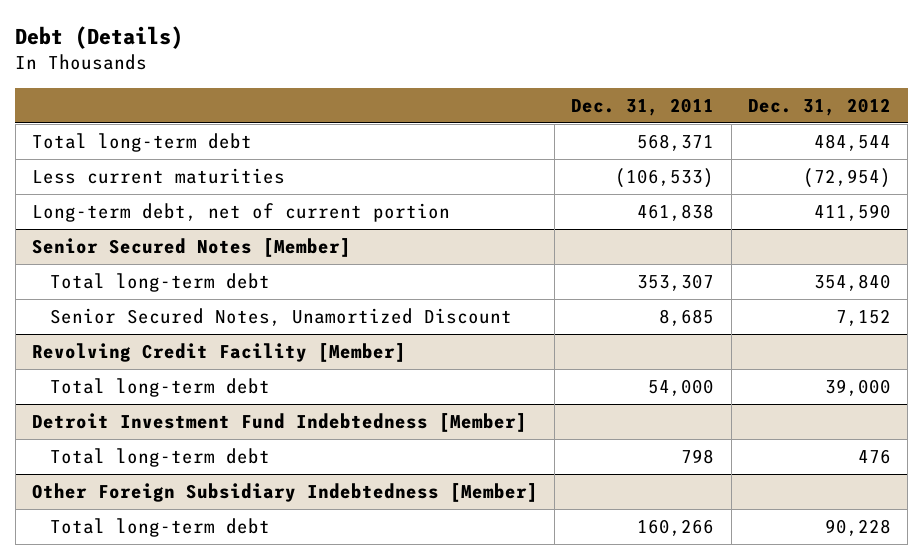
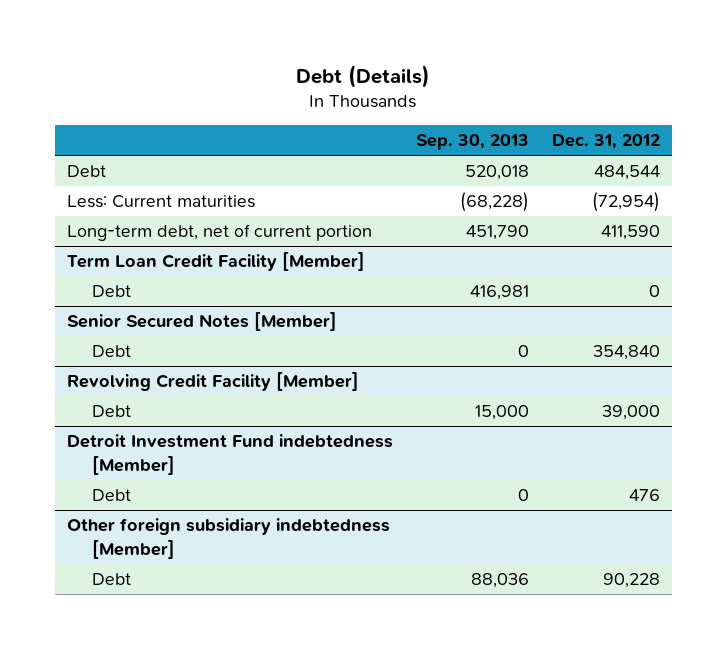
[571,97,715,116] Dec. 31, 2011 -> none
none -> [415,134,529,151] Sep. 30, 2013
[31,133,252,153] Total long-term debt -> [66,165,106,178] Debt
[31,168,285,185] Less current maturities -> [66,195,255,209] Less: Current maturities
none -> [66,252,365,272] Term Loan Credit Facility [Member]
none -> [91,285,131,298] Debt
[49,308,512,327] Senior Secured Notes, Unamortized Discount -> none
[49,273,270,293] Total long-term debt -> [91,345,131,358] Debt
[49,378,270,398] Total long-term debt -> [91,405,131,418] Debt
[31,413,527,433] Detroit Investment Fund Indebtedness [Member] -> [66,434,393,475] Detroit Investment Fund indebtedness [Member]
[49,448,270,468] Total long-term debt -> [91,489,131,502] Debt
[31,483,538,503] Other Foreign Subsidiary Indebtedness [Member] -> [66,518,390,559] Other foreign subsidiary indebtedness [Member]
[49,518,270,538] Total long-term debt -> [91,573,131,586] Debt

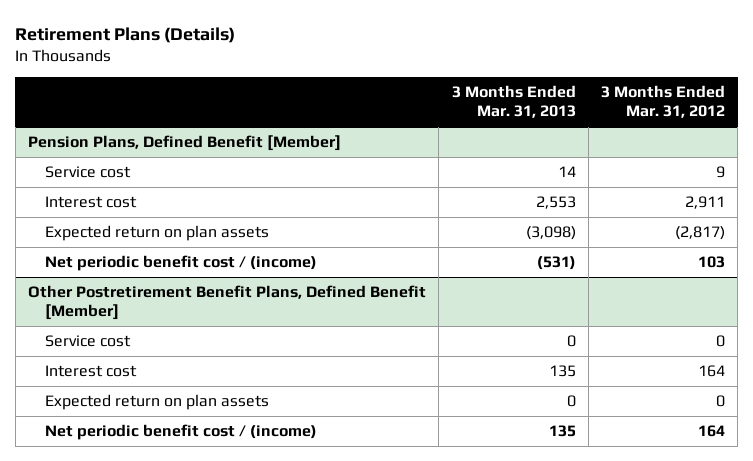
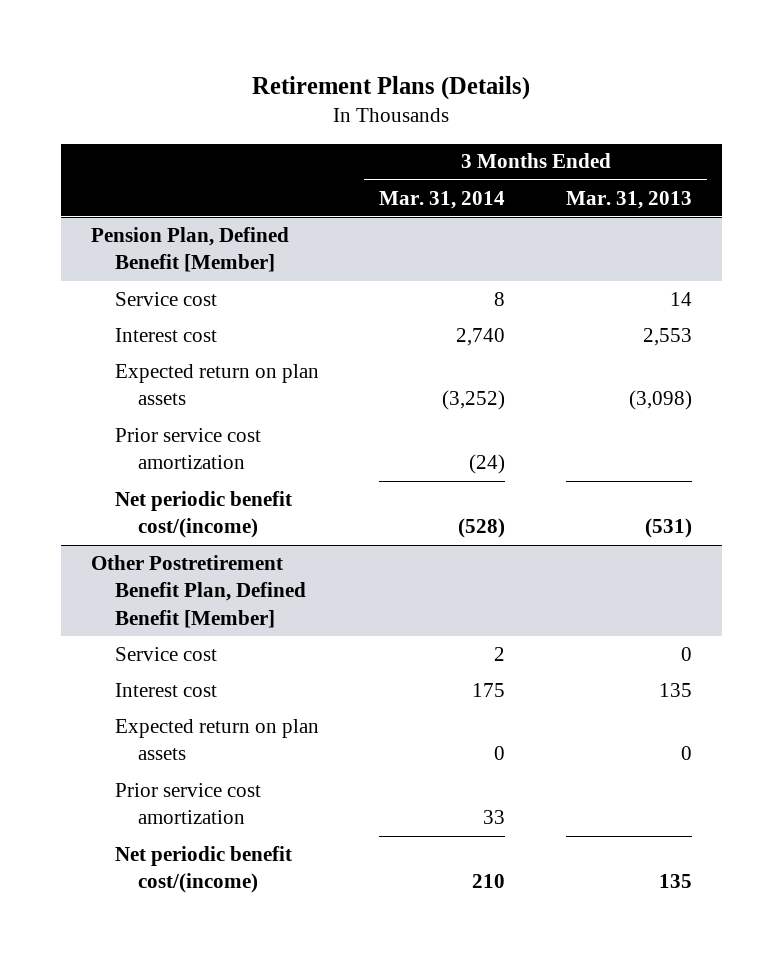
[601,85,726,119] 3 Months Ended Mar. 31, 2012 -> none
none -> [379,190,506,209] Mar. 31, 2014
[28,135,342,152] Pension Plans, Defined Benefit [Member] -> [90,226,289,273] Pension Plan, Defined Benefit [Member]
none -> [114,427,261,470] Prior service cost amortization
[45,255,318,272] Net periodic benefit cost / (income) -> [114,490,292,539] Net periodic benefit cost/(income)
[28,285,427,321] Other Postretirement Benefit Plans, Defined Benefit [Member] -> [90,554,306,628] Other Postretirement Benefit Plan, Defined Benefit [Member]
none -> [114,782,261,825] Prior service cost amortization
[45,424,318,441] Net periodic benefit cost / (income) -> [114,845,292,894] Net periodic benefit cost/(income)

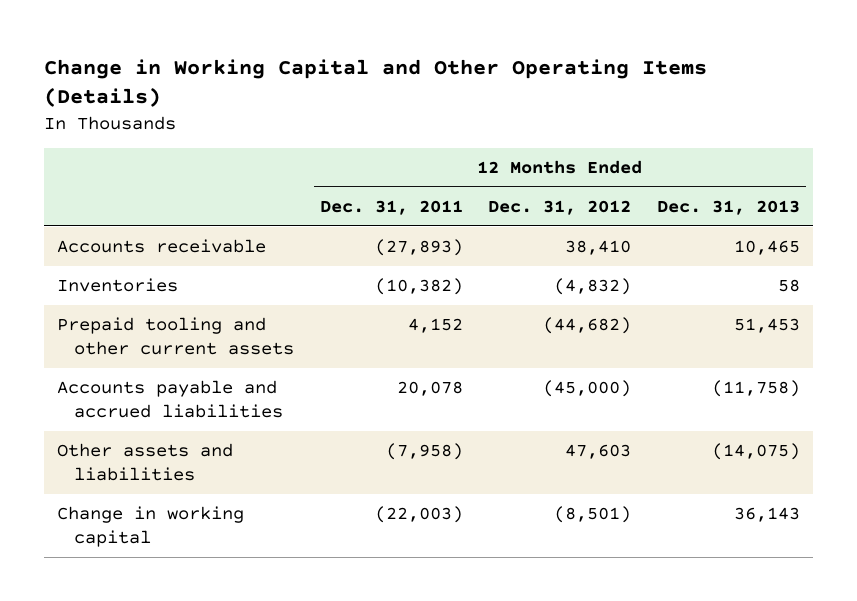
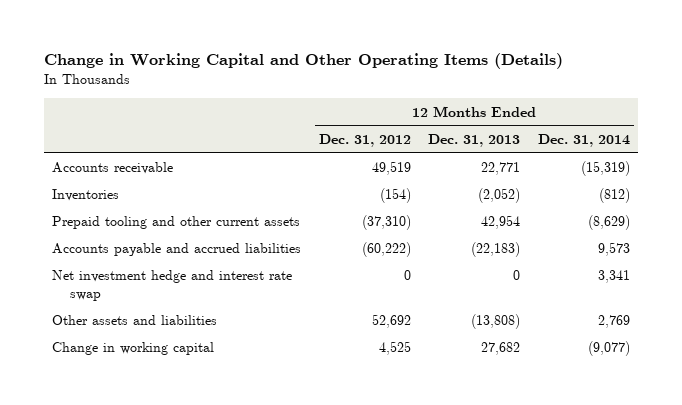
[319,199,463,215] Dec. 31, 2011 -> none
none -> [537,133,630,147] Dec. 31, 2014
[565,240,632,256] 38,410 -> [371,161,411,176] 49,519
[734,240,801,256] 10,465 -> [481,162,521,176] 22,771
[554,278,632,296] (4,832) -> [379,188,411,204] (154)
[778,279,801,293] 58 -> [478,188,521,204] (2,052)
[543,317,632,335] (44,682) -> [361,215,411,231] (37,310)
[734,318,801,334] 51,453 -> [481,215,521,230] 42,954
[543,380,632,398] (45,000) -> [361,242,411,258] (60,222)
[712,380,801,398] (11,758) -> [471,242,521,258] (22,183)
none -> [52,270,293,301] Net investment hedge and interest rate swap
[565,444,632,460] 47,603 -> [371,314,411,329] 52,692
[712,443,801,461] (14,075) -> [471,314,521,330] (13,808)
[554,506,632,524] (8,501) -> [378,341,411,356] 4,525
[734,507,801,523] 36,143 -> [481,342,521,356] 27,682

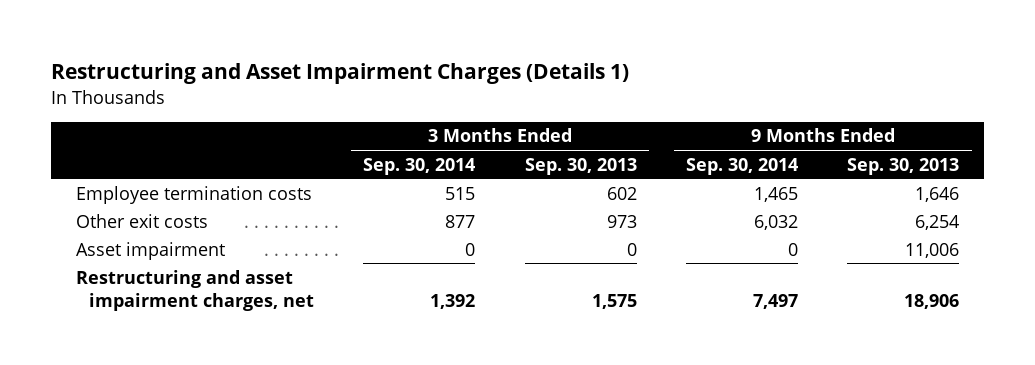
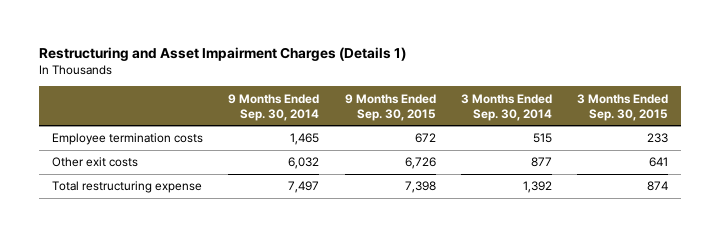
[524,157,637,175] Sep. 30, 2013 -> none
[847,157,960,175] Sep. 30, 2013 -> none
none -> [344,93,436,121] 9 Months Ended Sep. 30, 2015
none -> [577,93,669,121] 3 Months Ended Sep. 30, 2015
[75,241,225,260] Asset impairment -> none
[75,269,315,311] Restructuring and asset impairment charges, net -> [51,181,202,194] Total restructuring expense

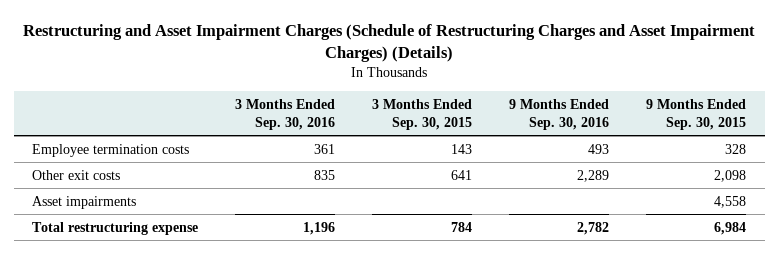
[39,46,407,61] Restructuring and Asset Impairment Charges (Details 1) -> [23,23,756,62] Restructuring and Asset Impairment Charges (Schedule of Restructuring Charges and Asset Impairment Charges) (Details)
[228,93,320,121] 9 Months Ended Sep. 30, 2014 -> none
[460,93,552,121] 3 Months Ended Sep. 30, 2014 -> none
none -> [235,99,336,130] 3 Months Ended Sep. 30, 2016
none -> [509,99,610,130] 9 Months Ended Sep. 30, 2016
[414,133,436,144] 672 -> [725,143,747,154] 328
[647,133,669,144] 233 -> [451,143,473,154] 143
[404,157,436,170] 6,726 -> [714,169,747,182] 2,098
none -> [32,195,137,209] Asset impairments
[404,181,436,194] 7,398 -> [714,221,747,235] 6,984
[647,181,669,192] 874 -> [451,221,473,232] 784

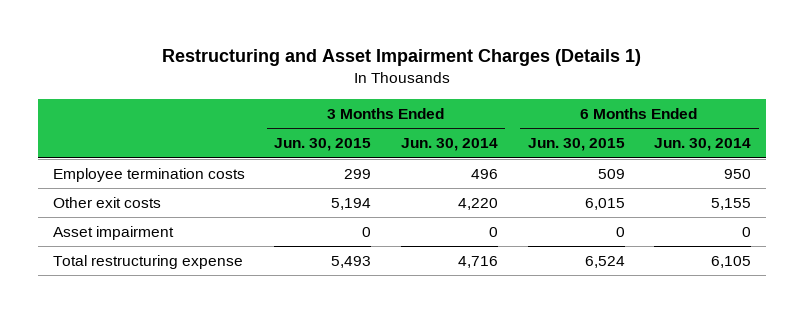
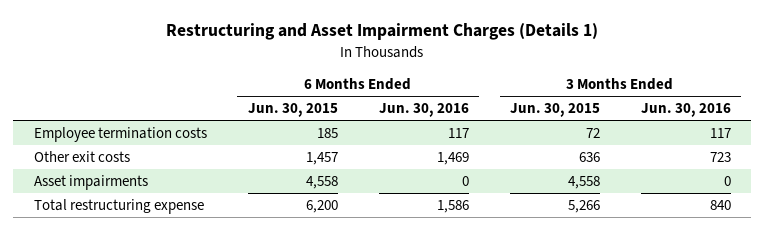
[400,138,498,152] Jun. 30, 2014 -> none
[654,138,752,152] Jun. 30, 2014 -> none
none -> [378,103,469,118] Jun. 30, 2016
none -> [640,103,731,118] Jun. 30, 2016
[344,169,372,180] 299 -> [585,128,600,139] 72
[597,169,625,180] 509 -> [316,128,338,139] 185
[331,198,372,211] 5,194 -> [578,152,600,163] 636
[584,198,625,211] 6,015 -> [305,152,338,166] 1,457
[52,226,174,241] Asset impairment -> [33,175,148,191] Asset impairments
[362,227,372,238] 0 -> [567,176,600,190] 4,558
[615,227,625,238] 0 -> [305,176,338,190] 4,558
[331,256,372,269] 5,493 -> [567,200,600,214] 5,266
[584,256,625,269] 6,524 -> [305,200,338,214] 6,200

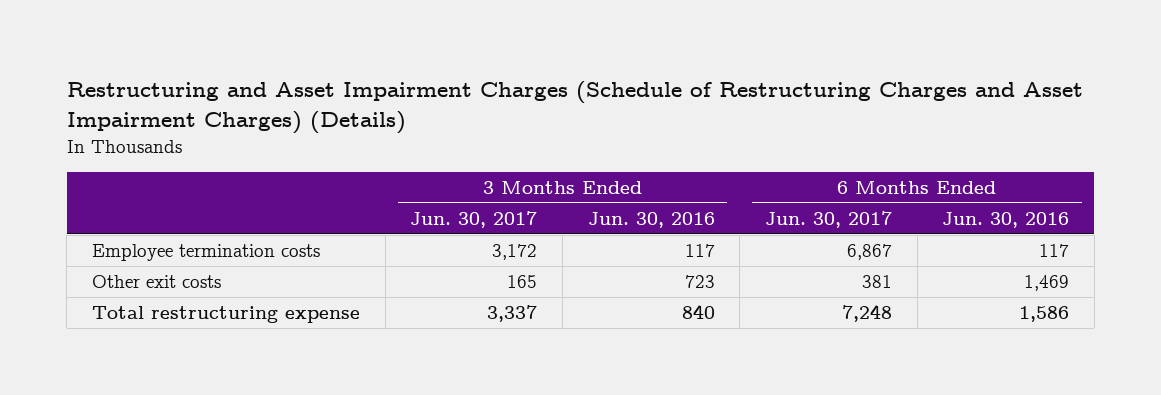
[166,23,599,41] Restructuring and Asset Impairment Charges (Details 1) -> [66,80,1083,134] Restructuring and Asset Impairment Charges (Schedule of Restructuring Charges and Asset Impairment Charges) (Details)
[247,103,338,118] Jun. 30, 2015 -> none
[509,103,600,118] Jun. 30, 2015 -> none
none -> [410,211,538,229] Jun. 30, 2017
none -> [764,211,892,229] Jun. 30, 2017
[33,175,148,191] Asset impairments -> none

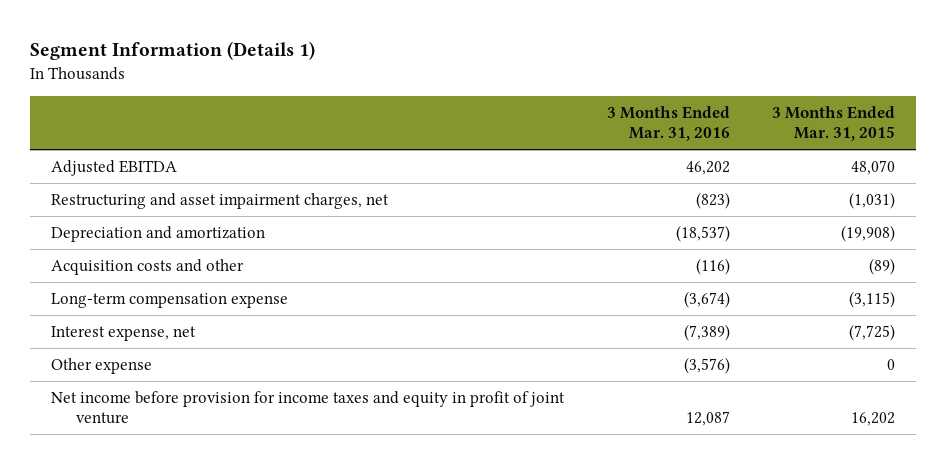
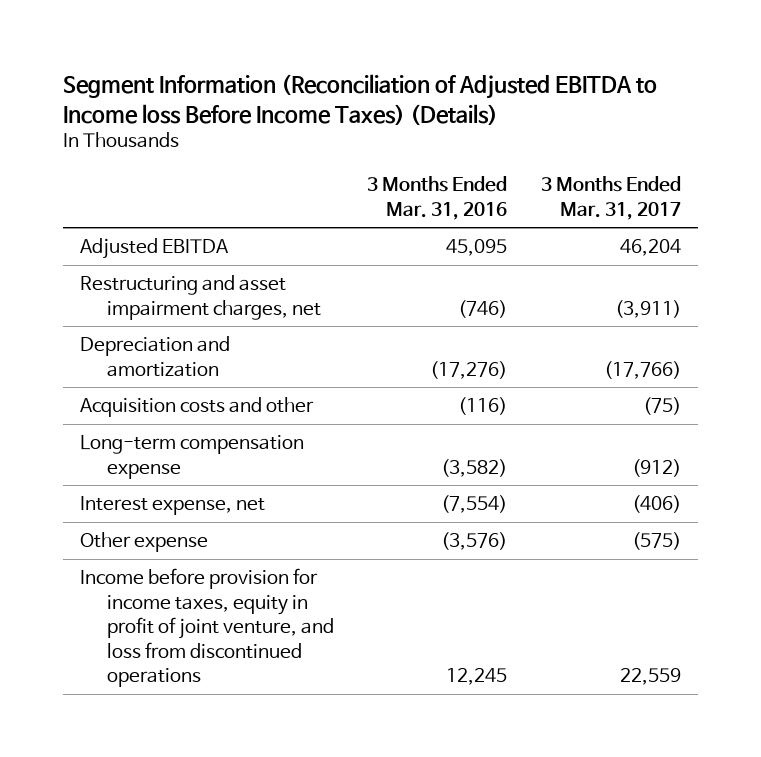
[30,41,316,61] Segment Information (Details 1) -> [62,74,657,125] Segment Information (Reconciliation of Adjusted EBITDA to Income loss Before Income Taxes) (Details)
[771,105,895,142] 3 Months Ended Mar. 31, 2015 -> none
none -> [540,176,681,220] 3 Months Ended Mar. 31, 2017
[685,160,730,175] 46,202 -> [446,239,508,257] 45,095
[695,191,730,209] (823) -> [458,299,508,318] (746)
[675,224,730,242] (18,537) -> [430,360,508,379] (17,276)
[683,290,730,308] (3,674) -> [441,458,508,477] (3,582)
[683,323,730,341] (7,389) -> [441,495,508,514] (7,554)
[51,390,566,425] Net income before provision for income taxes and equity in profit of joint venture -> [79,568,334,688] Income before provision for income taxes, equity in profit of joint venture, and loss from discontinued operations
[685,411,730,427] 12,087 -> [446,668,508,686] 12,245

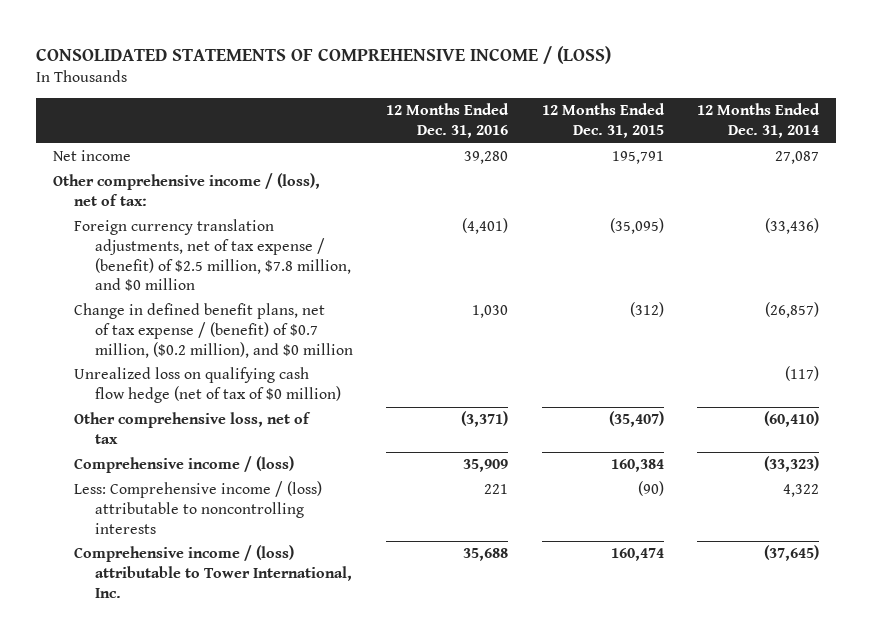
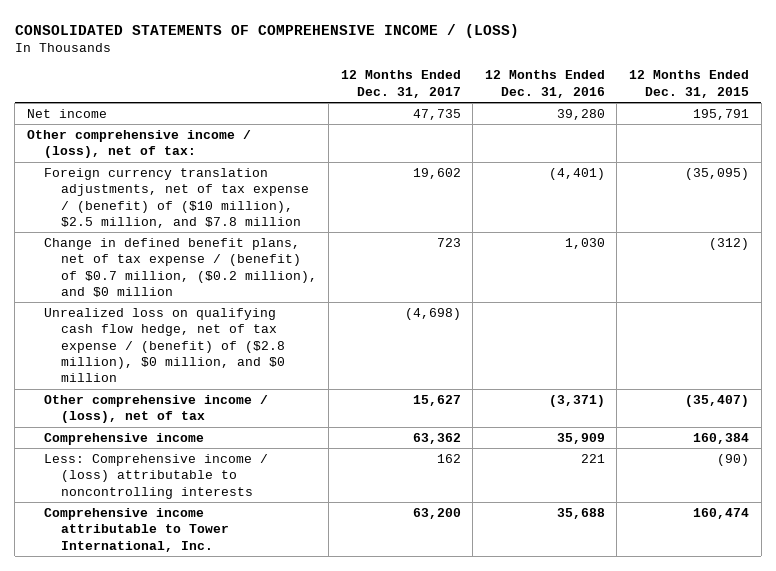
[697,103,821,138] 12 Months Ended Dec. 31, 2014 -> none
none -> [340,70,461,98] 12 Months Ended Dec. 31, 2017
[73,219,351,292] Foreign currency translation adjustments, net of tax expense / (benefit) of $2.5 million, $7.8 million, and $0 million -> [43,167,309,228] Foreign currency translation adjustments, net of tax expense / (benefit) of ($10 million), $2.5 million, and $7.8 million
[73,367,341,404] Unrealized loss on qualifying cash flow hedge (net of tax of $0 million) -> [43,307,285,383] Unrealized loss on qualifying cash flow hedge, net of tax expense / (benefit) of ($2.8 million), $0 million, and $0 million
[73,412,311,445] Other comprehensive loss, net of tax -> [43,394,268,424] Other comprehensive income / (loss), net of tax
[73,456,294,474] Comprehensive income / (loss) -> [43,432,204,445] Comprehensive income
[73,545,352,598] Comprehensive income / (loss) attributable to Tower International, Inc. -> [43,507,229,552] Comprehensive income attributable to Tower International, Inc.

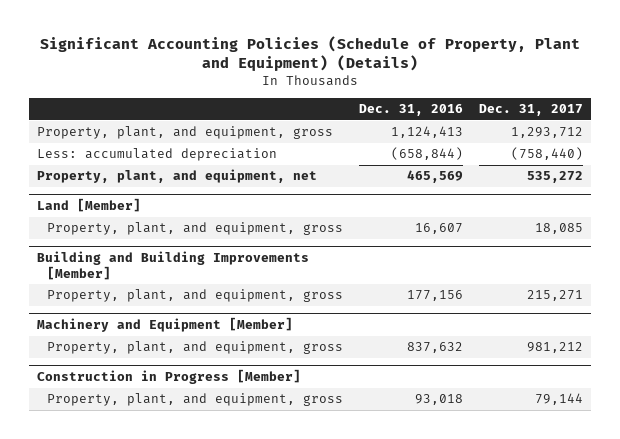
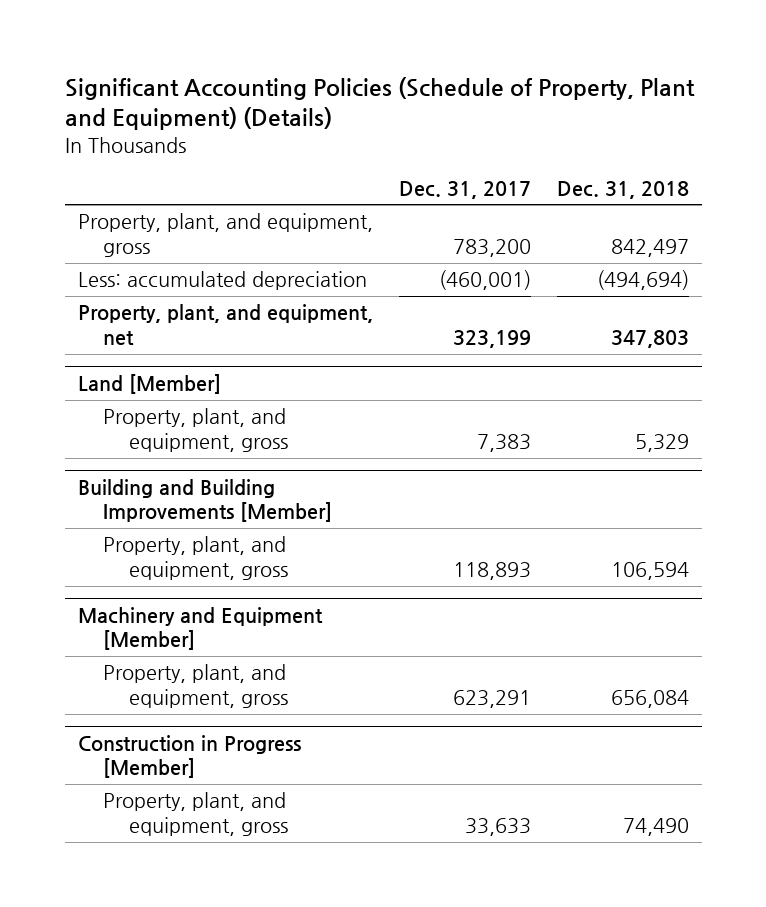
[359,104,464,117] Dec. 31, 2016 -> none
none -> [556,180,689,199] Dec. 31, 2018
[511,127,584,139] 1,293,712 -> [452,238,531,257] 783,200
[511,147,584,161] (758,440) -> [438,270,531,291] (460,001)
[527,171,584,184] 535,272 -> [452,329,531,348] 323,199
[535,223,584,235] 18,085 -> [476,433,531,452] 7,383
[527,290,584,302] 215,271 -> [452,561,531,580] 118,893
[527,342,584,354] 981,212 -> [452,689,531,708] 623,291
[535,393,584,406] 79,144 -> [464,817,531,836] 33,633

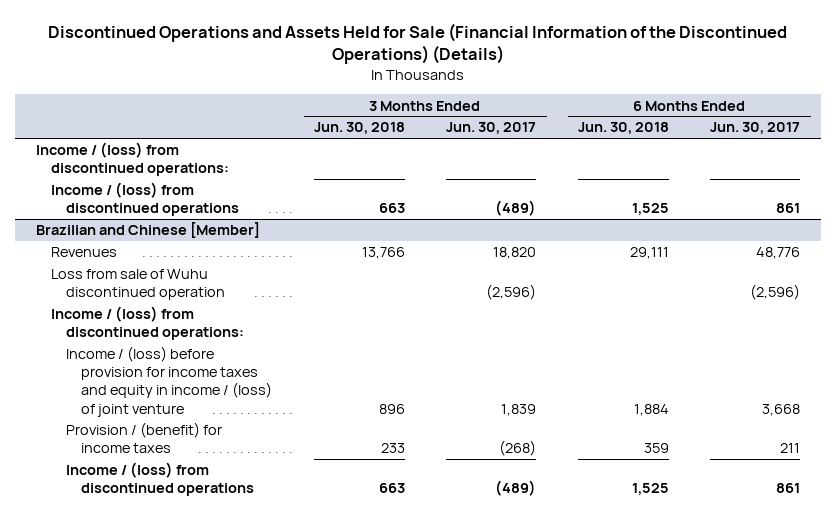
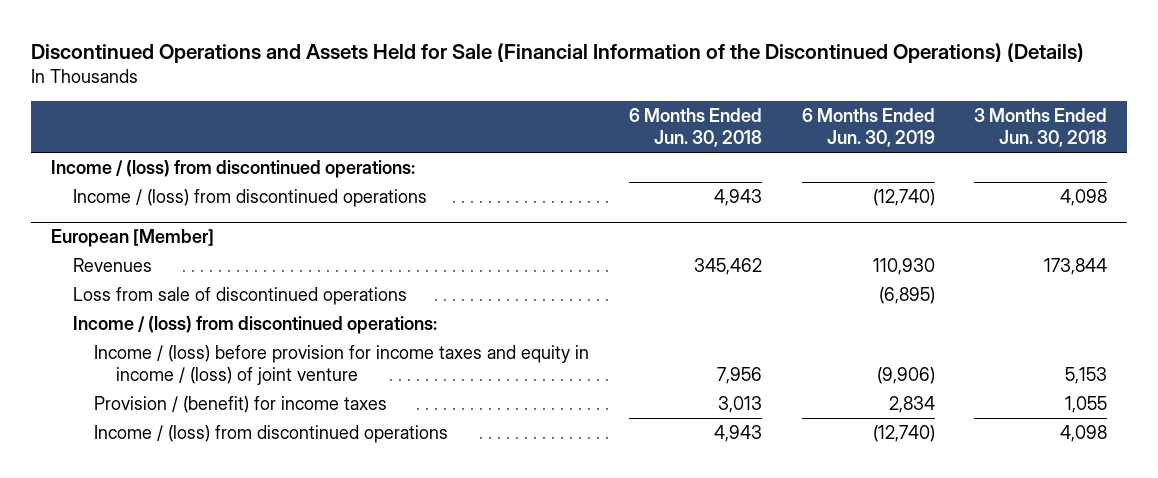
[446,122,537,135] Jun. 30, 2017 -> none
[710,122,801,135] Jun. 30, 2017 -> none
none -> [801,107,935,148] 6 Months Ended Jun. 30, 2019
[35,222,260,239] Brazilian and Chinese [Member] -> none
[378,203,405,214] 663 -> [1060,189,1108,207] 4,098
[631,203,669,216] 1,525 -> [714,189,763,207] 4,943
none -> [50,229,214,248] European [Member]
[361,247,405,260] 13,766 -> [1044,258,1108,276] 173,844
[629,247,669,260] 29,111 -> [694,258,763,276] 345,462
[51,269,226,301] Loss from sale of Wuhu discontinued operation -> [72,287,407,306] Loss from sale of discontinued operations
[378,403,405,414] 896 -> [1065,367,1108,385] 5,153
[633,403,669,416] 1,884 -> [717,367,763,385] 7,956
[380,443,405,454] 233 -> [1065,396,1108,414] 1,055
[643,443,669,454] 359 -> [718,396,763,414] 3,013
[378,483,405,494] 663 -> [1060,425,1108,443] 4,098
[631,483,669,496] 1,525 -> [714,425,763,443] 4,943

